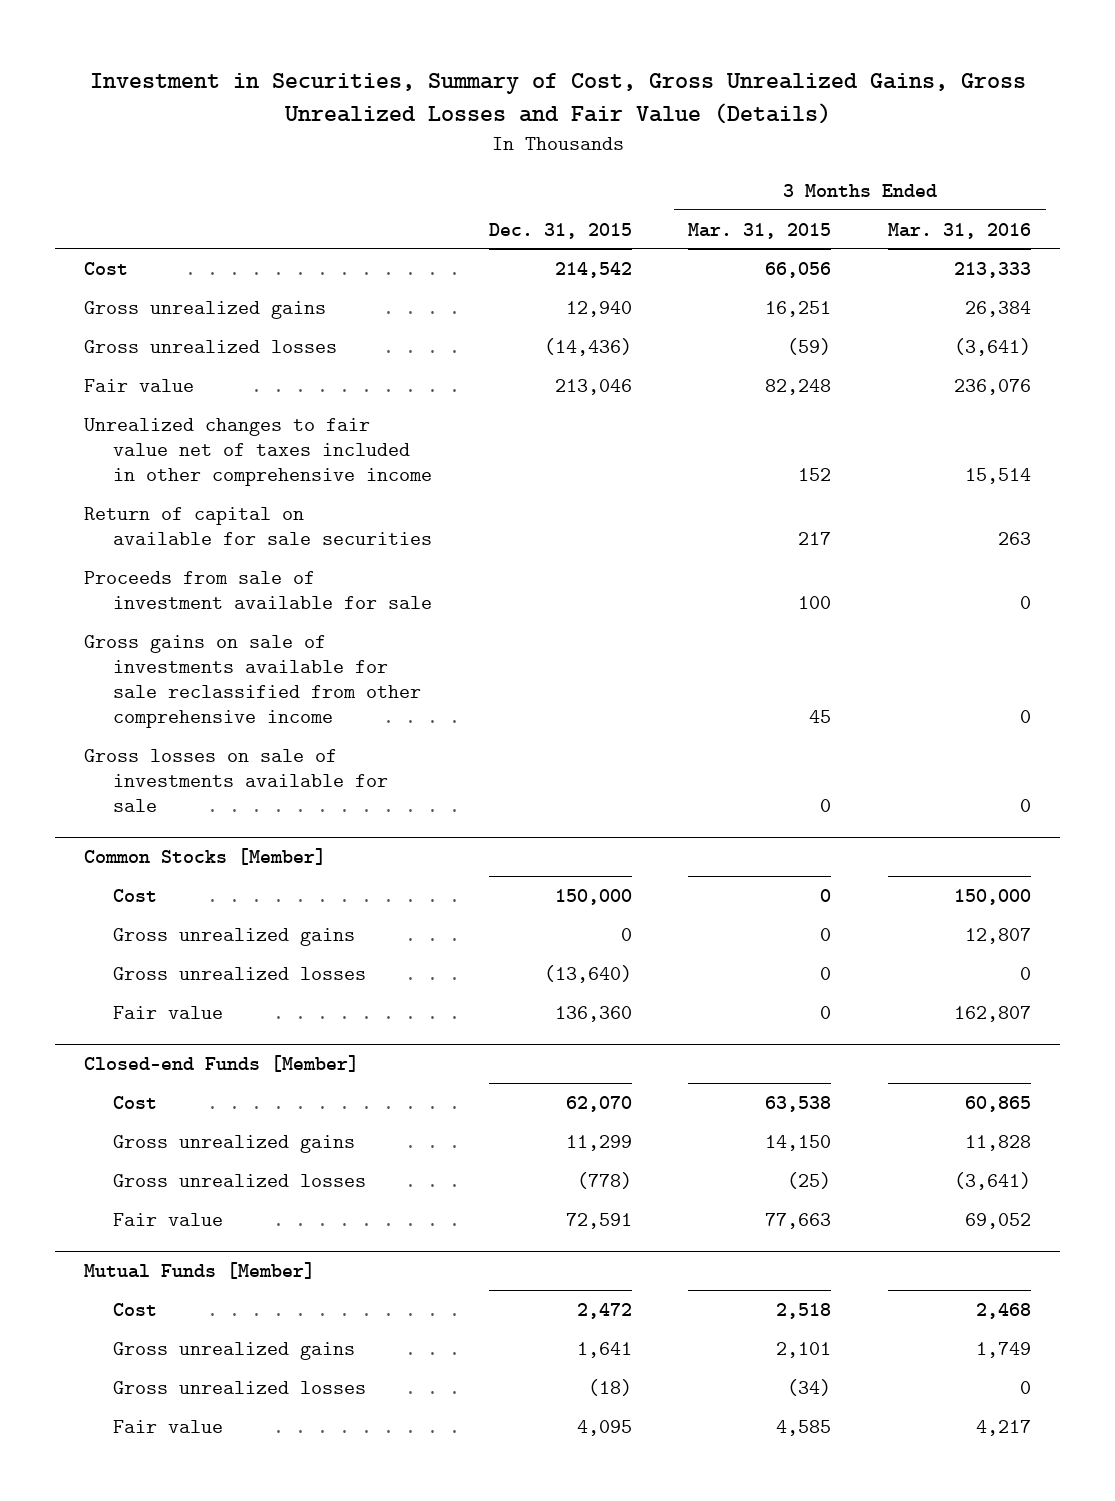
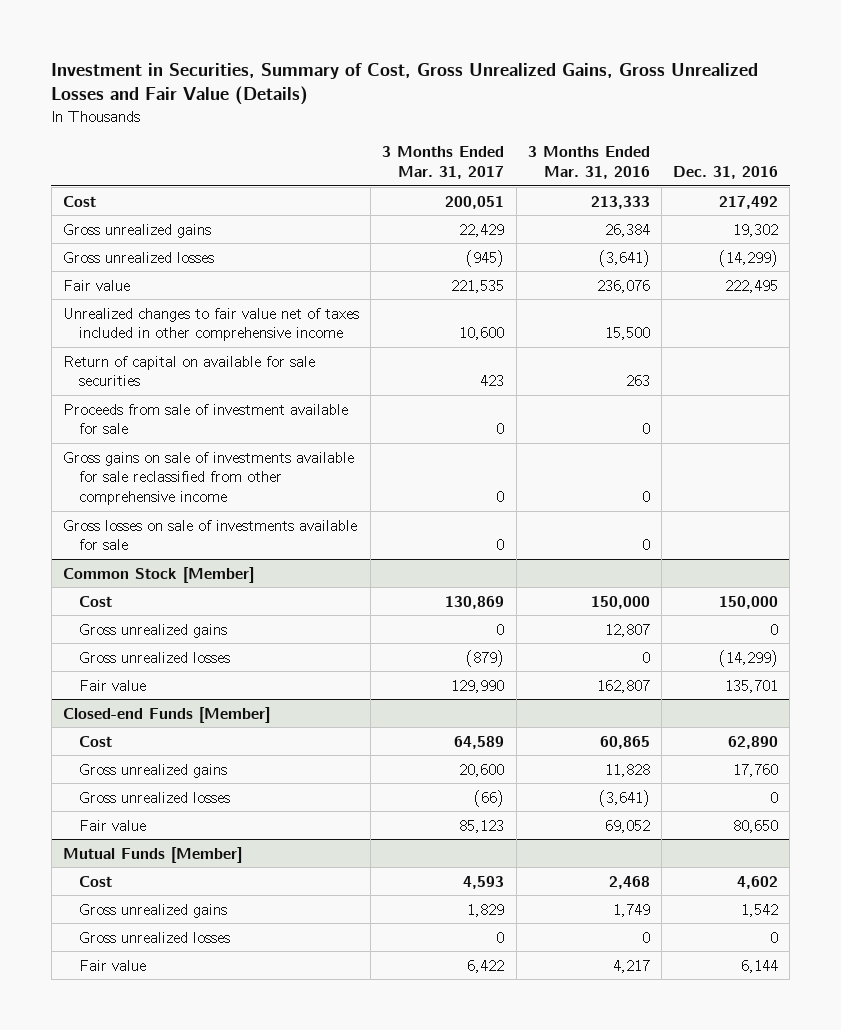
[488,222,632,239] Dec. 31, 2015 -> none
[688,222,832,239] Mar. 31, 2015 -> none
none -> [382,146,505,179] 3 Months Ended Mar. 31, 2017
none -> [673,165,779,179] Dec. 31, 2016
[965,468,1032,485] 15,514 -> [604,327,650,341] 15,500
[83,848,326,866] Common Stocks [Member] -> [63,566,255,583] Common Stock [Member]

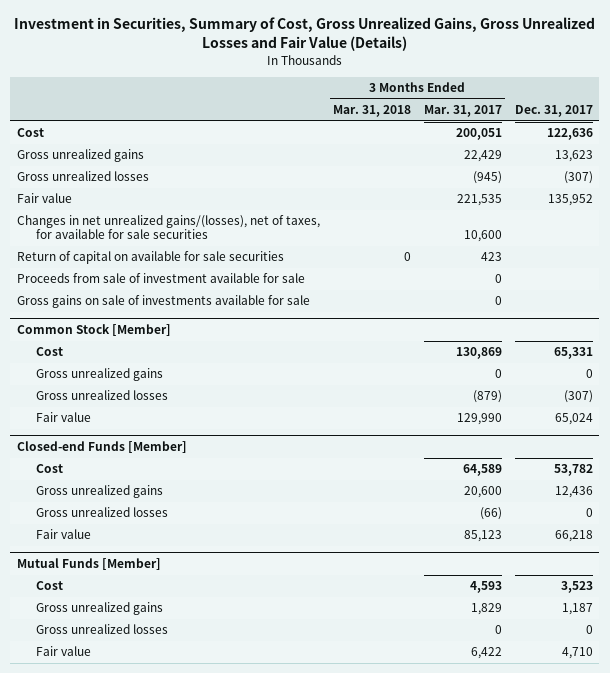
[527,146,650,179] 3 Months Ended Mar. 31, 2016 -> none
[673,165,779,179] Dec. 31, 2016 -> none
none -> [332,105,411,118] Mar. 31, 2018
none -> [514,105,593,118] Dec. 31, 2017
[63,307,360,342] Unrealized changes to fair value net of taxes included in other comprehensive income -> [16,215,320,240] Changes in net unrealized gains/(losses), net of taxes, for available for sale securities
[63,451,355,505] Gross gains on sale of investments available for sale reclassified from other comprehensive income -> none
[63,519,358,551] Gross losses on sale of investments available for sale -> [16,295,310,309] Gross gains on sale of investments available for sale

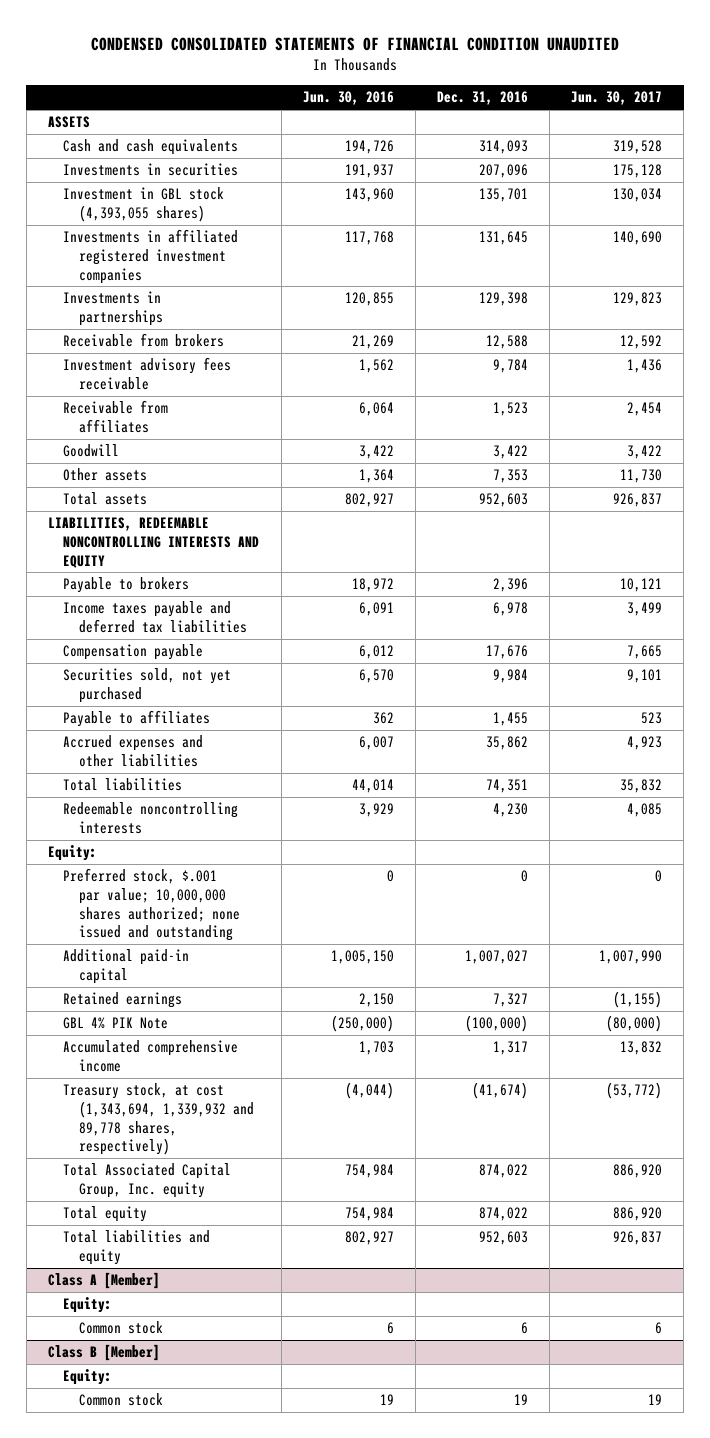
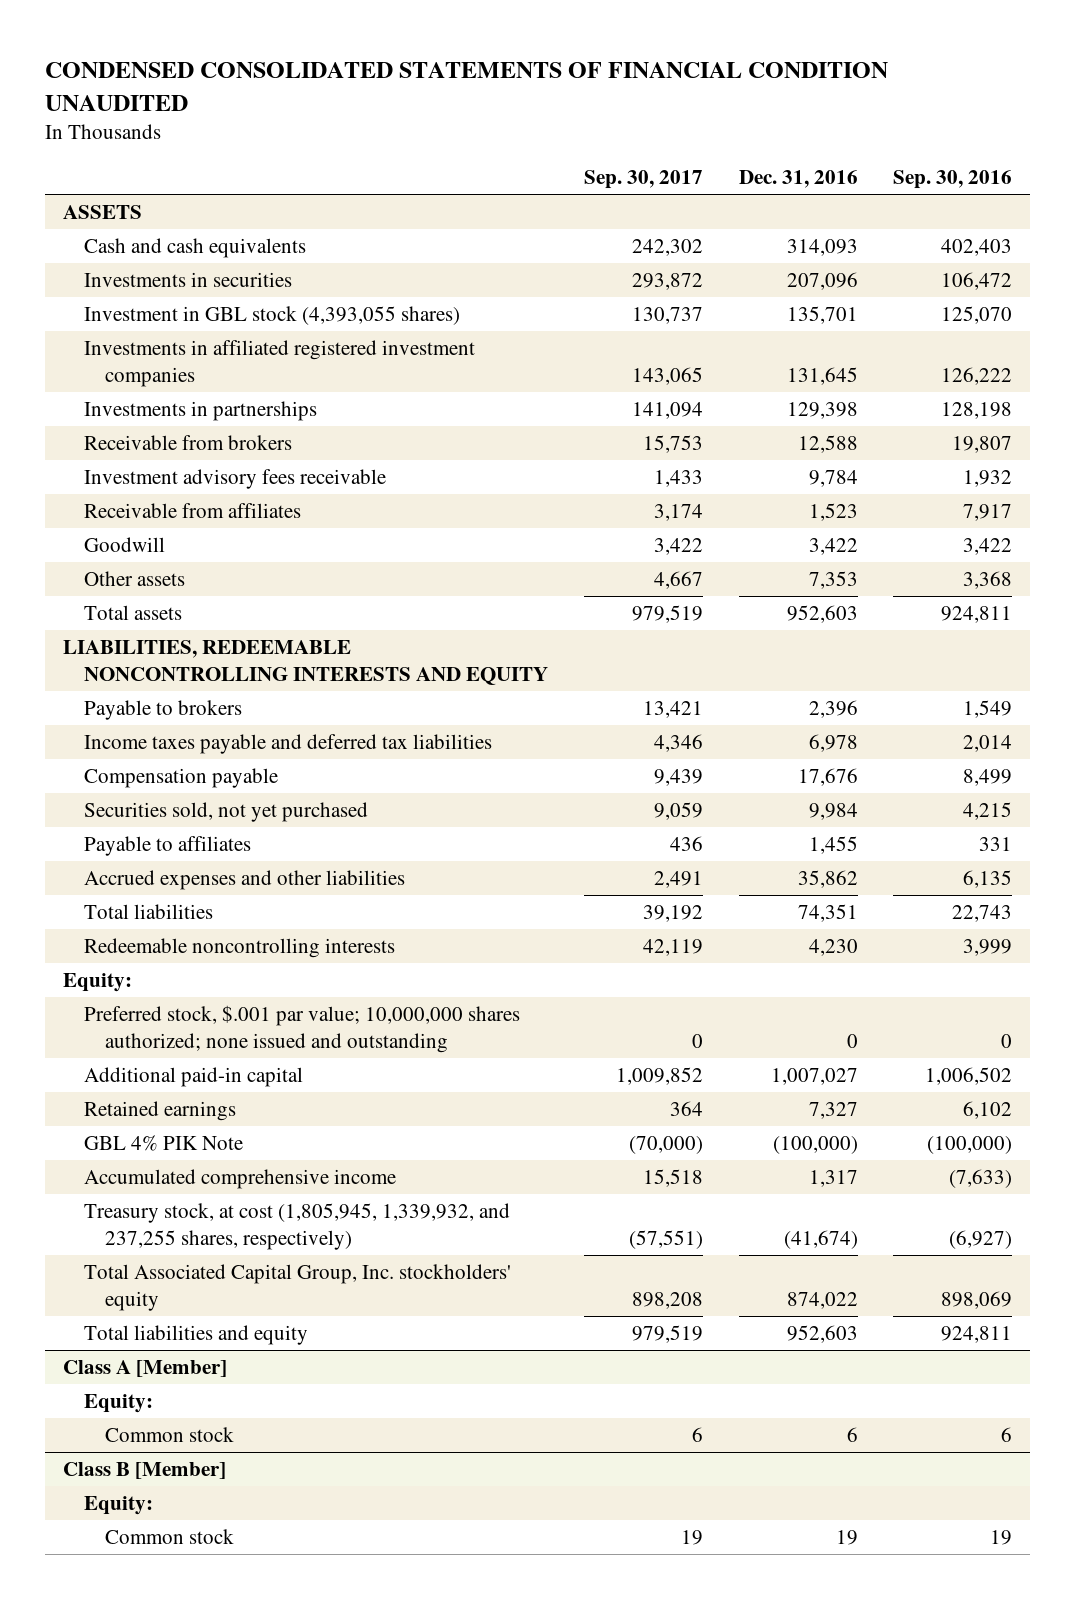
[302,91,394,106] Jun. 30, 2016 -> none
[571,91,663,106] Jun. 30, 2017 -> none
none -> [583,170,703,190] Sep. 30, 2017
none -> [893,170,1013,190] Sep. 30, 2016
[63,1206,148,1223] Total equity -> none
[63,1083,255,1156] Treasury stock, at cost (1,343,694, 1,339,932 and 89,778 shares, respectively) -> [84,1203,511,1250] Treasury stock, at cost (1,805,945, 1,339,932, and 237,255 shares, respectively)
[63,1163,232,1198] Total Associated Capital Group, Inc. equity -> [84,1264,512,1311] Total Associated Capital Group, Inc. stockholders' equity

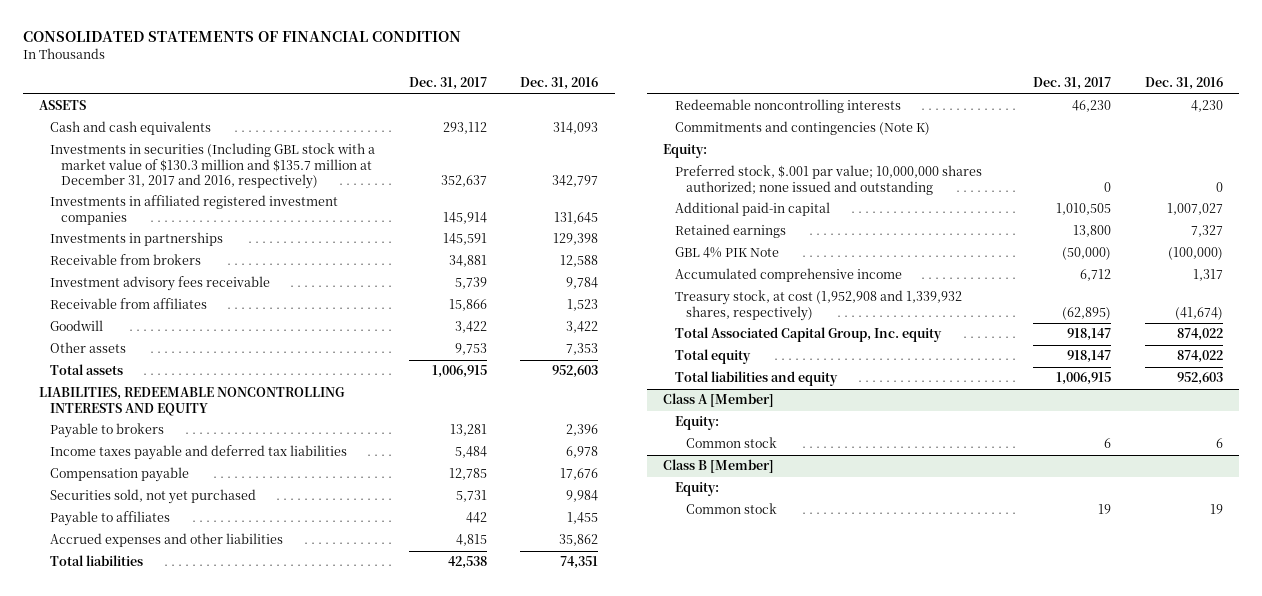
[45,62,889,111] CONDENSED CONSOLIDATED STATEMENTS OF FINANCIAL CONDITION UNAUDITED -> [22,31,461,43] CONSOLIDATED STATEMENTS OF FINANCIAL CONDITION
[583,170,703,190] Sep. 30, 2017 -> none
[893,170,1013,190] Sep. 30, 2016 -> none
none -> [408,77,487,91] Dec. 31, 2017
[84,272,293,288] Investments in securities -> none
[84,306,461,326] Investment in GBL stock (4,393,055 shares) -> none
none -> [50,143,376,189] Investments in securities (Including GBL stock with a market value of $130.3 million and $135.7 million at December 31, 2017 and 2016, respectively)
none -> [674,121,930,136] Commitments and contingencies (Note K)
[84,1203,511,1250] Treasury stock, at cost (1,805,945, 1,339,932, and 237,255 shares, respectively) -> [674,290,962,321] Treasury stock, at cost (1,952,908 and 1,339,932 shares, respectively)
[84,1264,512,1311] Total Associated Capital Group, Inc. stockholders' equity -> [674,327,942,343] Total Associated Capital Group, Inc. equity
none -> [674,349,751,365] Total equity

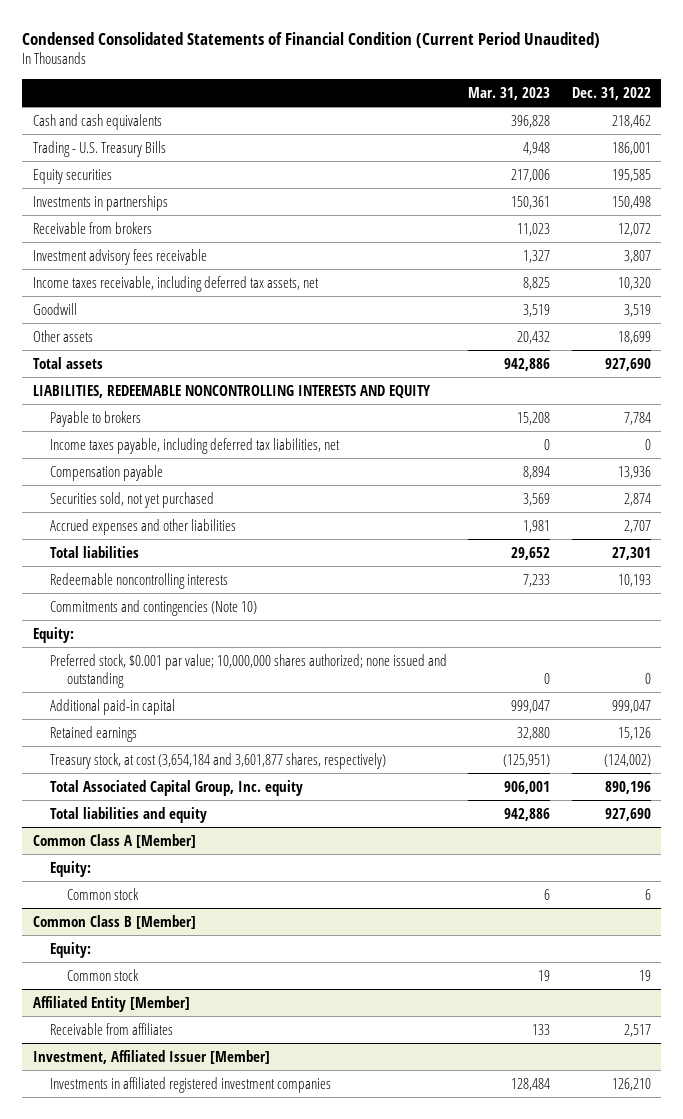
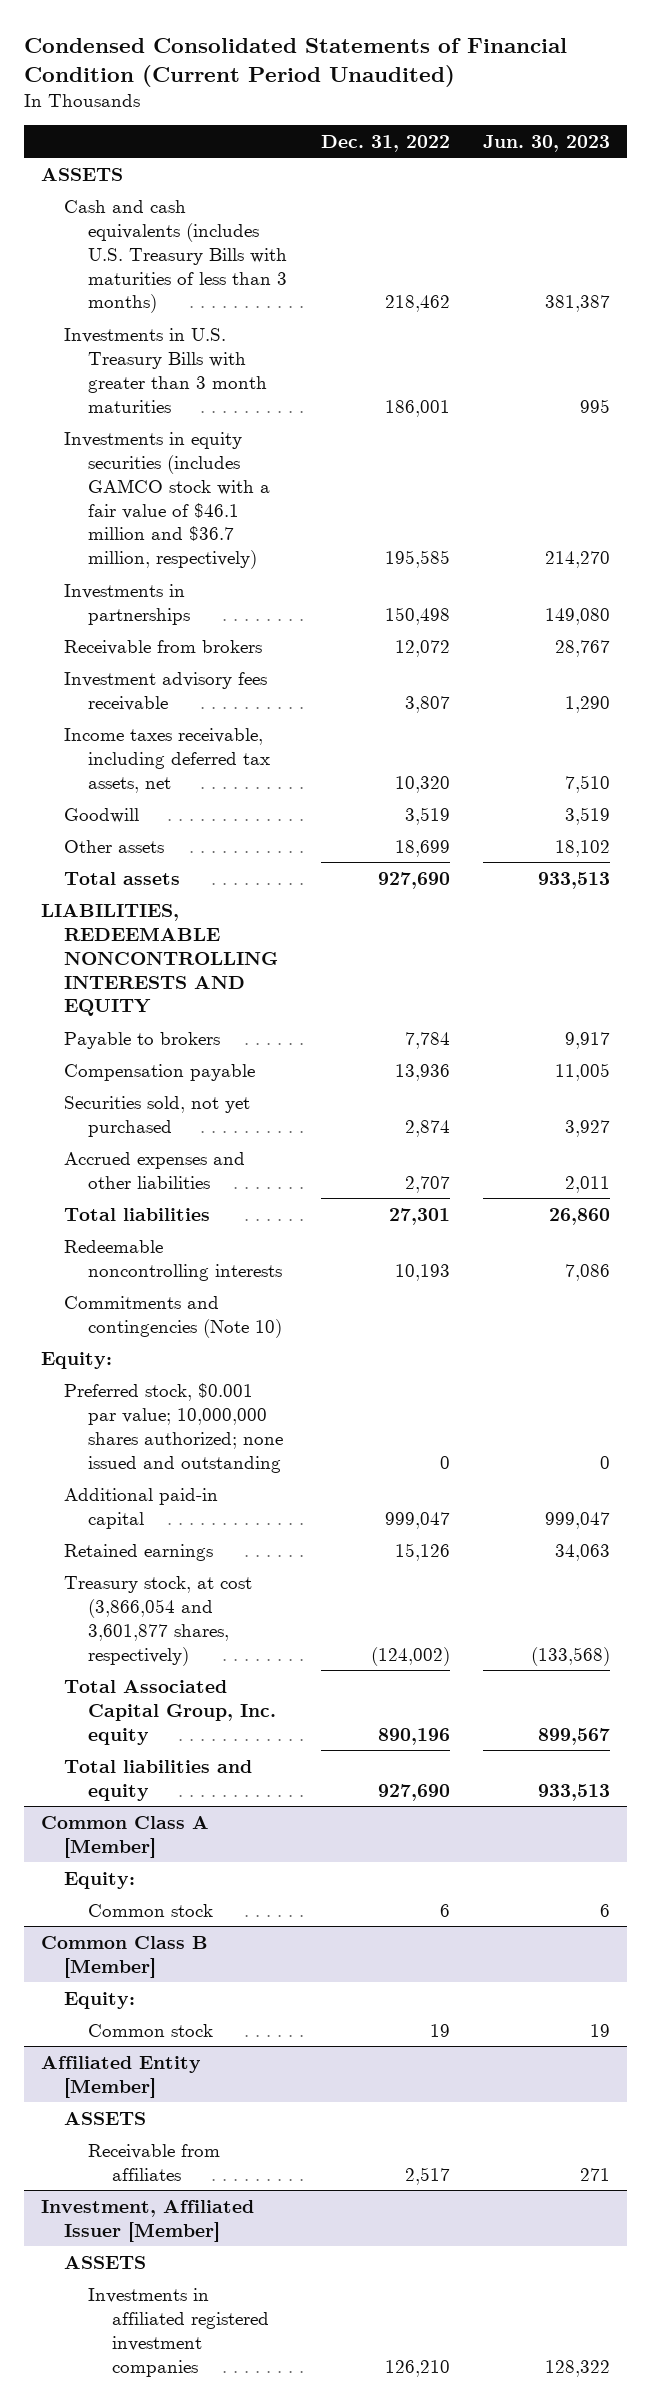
[468,86,551,100] Mar. 31, 2023 -> none
none -> [483,134,611,152] Jun. 30, 2023
none -> [40,167,123,181] ASSETS
[32,113,162,130] Cash and cash equivalents -> [64,199,288,314] Cash and cash equivalents (includes U.S. Treasury Bills with maturities of less than 3 months)
[32,140,166,157] Trading - U.S. Treasury Bills -> [64,327,268,413] Investments in U.S. Treasury Bills with greater than 3 month maturities
[32,168,112,184] Equity securities -> [64,431,271,570] Investments in equity securities (includes GAMCO stock with a fair value of $46.1 million and $36.7 million, respectively)
[49,437,340,454] Income taxes payable, including deferred tax liabilities, net -> none
[49,752,386,769] Treasury stock, at cost (3,654,184 and 3,601,877 shares, respectively) -> [64,1575,253,1666] Treasury stock, at cost (3,866,054 and 3,601,877 shares, respectively)
none -> [64,2111,147,2125] ASSETS
none -> [64,2255,147,2269] ASSETS

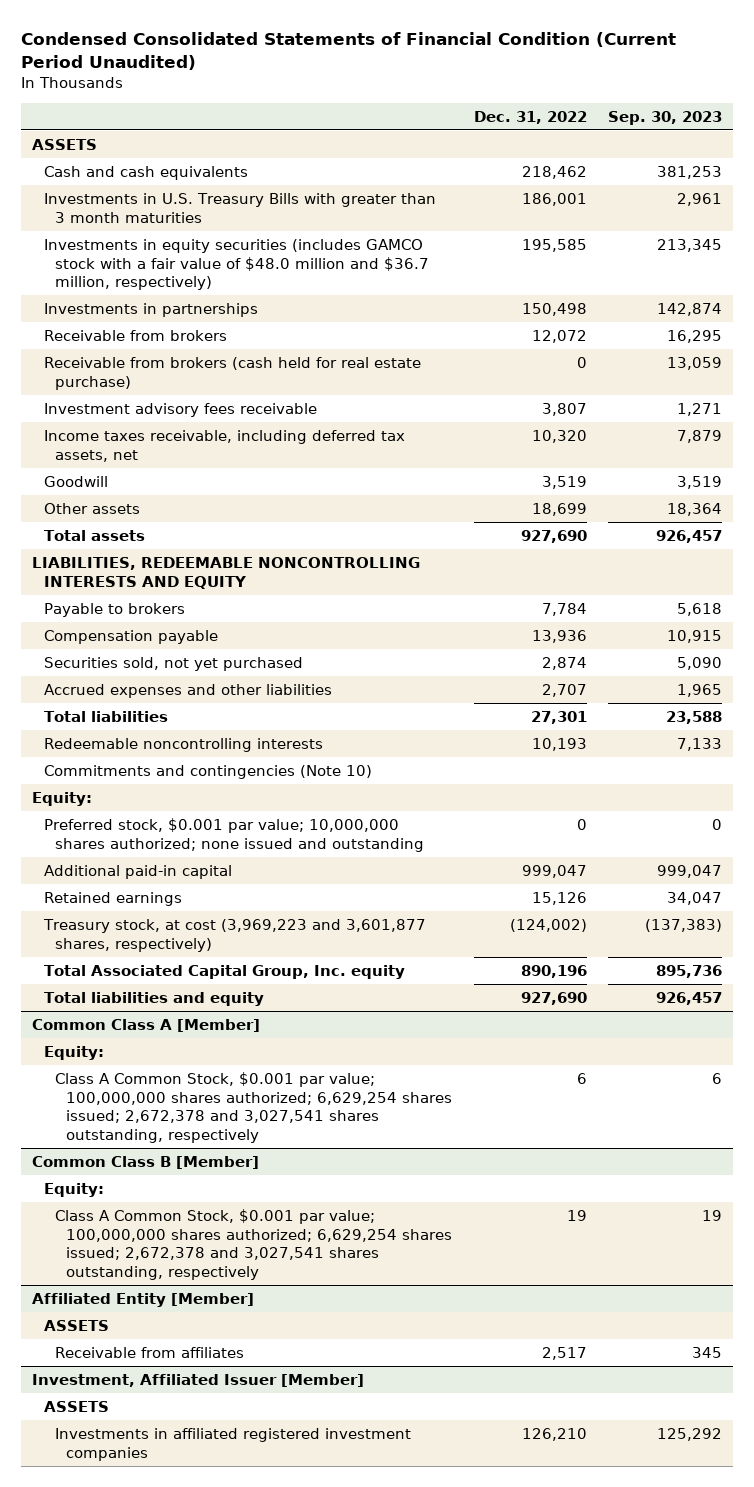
[483,134,611,152] Jun. 30, 2023 -> none
none -> [608,110,723,125] Sep. 30, 2023
[64,199,288,314] Cash and cash equivalents (includes U.S. Treasury Bills with maturities of less than 3 months) -> [43,165,248,180] Cash and cash equivalents
[64,431,271,570] Investments in equity securities (includes GAMCO stock with a fair value of $46.1 million and $36.7 million, respectively) -> [43,238,430,291] Investments in equity securities (includes GAMCO stock with a fair value of $48.0 million and $36.7 million, respectively)
none -> [43,356,421,390] Receivable from brokers (cash held for real estate purchase)
[64,1575,253,1666] Treasury stock, at cost (3,866,054 and 3,601,877 shares, respectively) -> [42,918,426,952] Treasury stock, at cost (3,969,223 and 3,601,877 shares, respectively)
[88,1903,214,1917] Common stock -> [55,1071,453,1144] Class A Common Stock, $0.001 par value; 100,000,000 shares authorized; 6,629,254 shares issued; 2,672,378 and 3,027,541 shares outstanding, respectively
[88,2023,214,2037] Common stock -> [55,1208,453,1281] Class A Common Stock, $0.001 par value; 100,000,000 shares authorized; 6,629,254 shares issued; 2,672,378 and 3,027,541 shares outstanding, respectively

